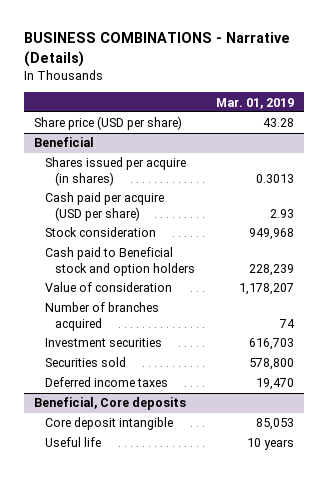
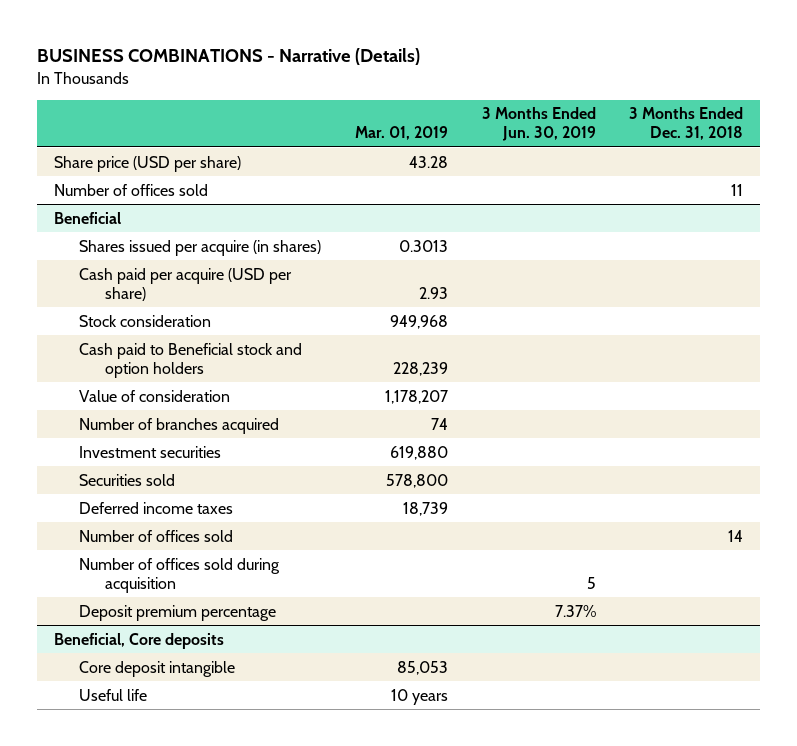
none -> [481,107,596,142] 3 Months Ended Jun. 30, 2019
none -> [629,107,744,141] 3 Months Ended Dec. 31, 2018
none -> [53,183,208,196] Number of offices sold
[248,338,294,351] 616,703 -> [390,445,449,460] 619,880
[255,378,294,391] 19,470 -> [403,501,449,516] 18,739
none -> [79,529,234,542] Number of offices sold
none -> [79,557,281,593] Number of offices sold during acquisition
none -> [79,604,277,621] Deposit premium percentage

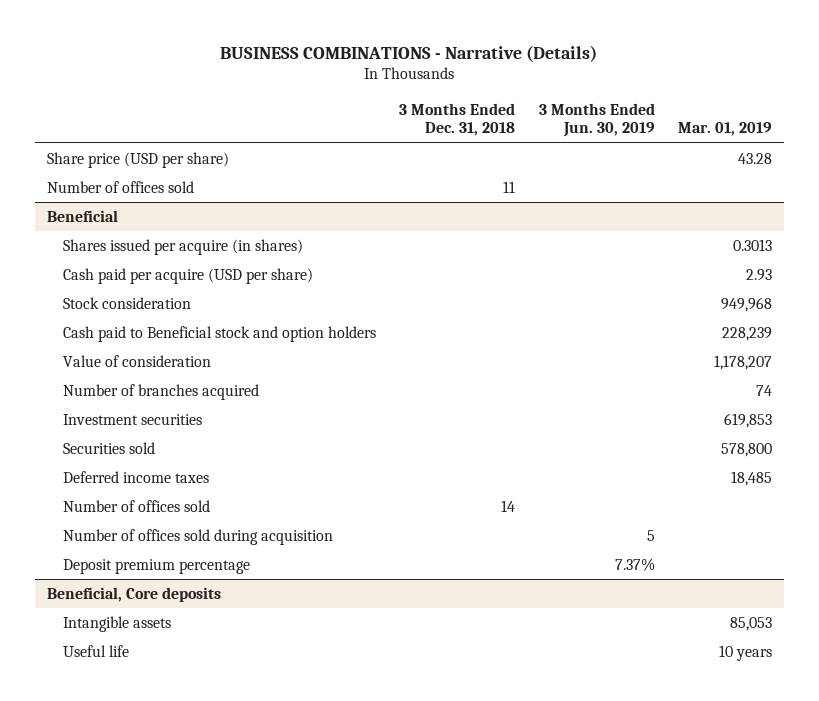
[390,445,449,460] 619,880 -> [724,412,773,428] 619,853
[403,501,449,516] 18,739 -> [731,470,773,486] 18,485
[79,660,236,677] Core deposit intangible -> [62,615,171,632] Intangible assets

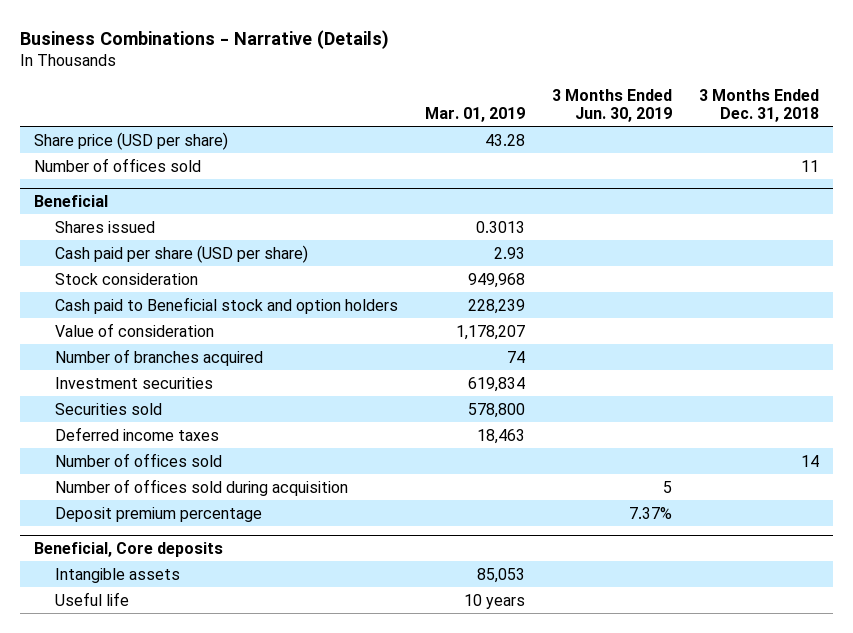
[220,44,598,62] BUSINESS COMBINATIONS - Narrative (Details) -> [20,30,390,50] Business Combinations - Narrative (Details)
[62,238,303,255] Shares issued per acquire (in shares) -> [54,220,155,233] Shares issued
[62,267,313,284] Cash paid per acquire (USD per share) -> [54,244,308,263] Cash paid per share (USD per share)
[724,412,773,428] 619,853 -> [467,376,525,392] 619,834
[731,470,773,486] 18,485 -> [476,428,525,444] 18,463

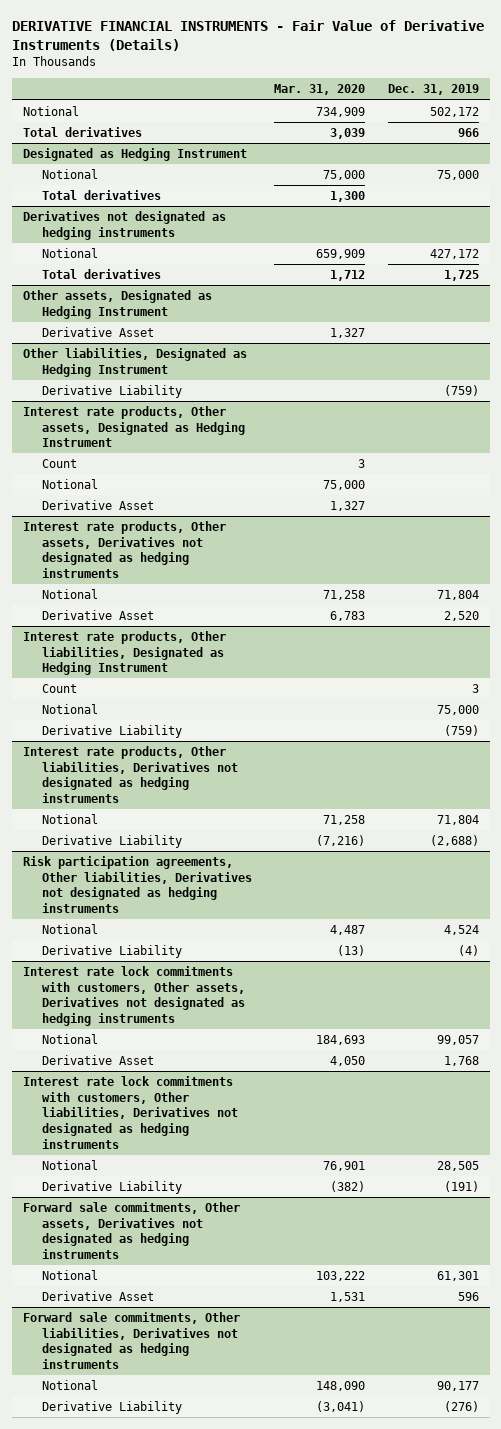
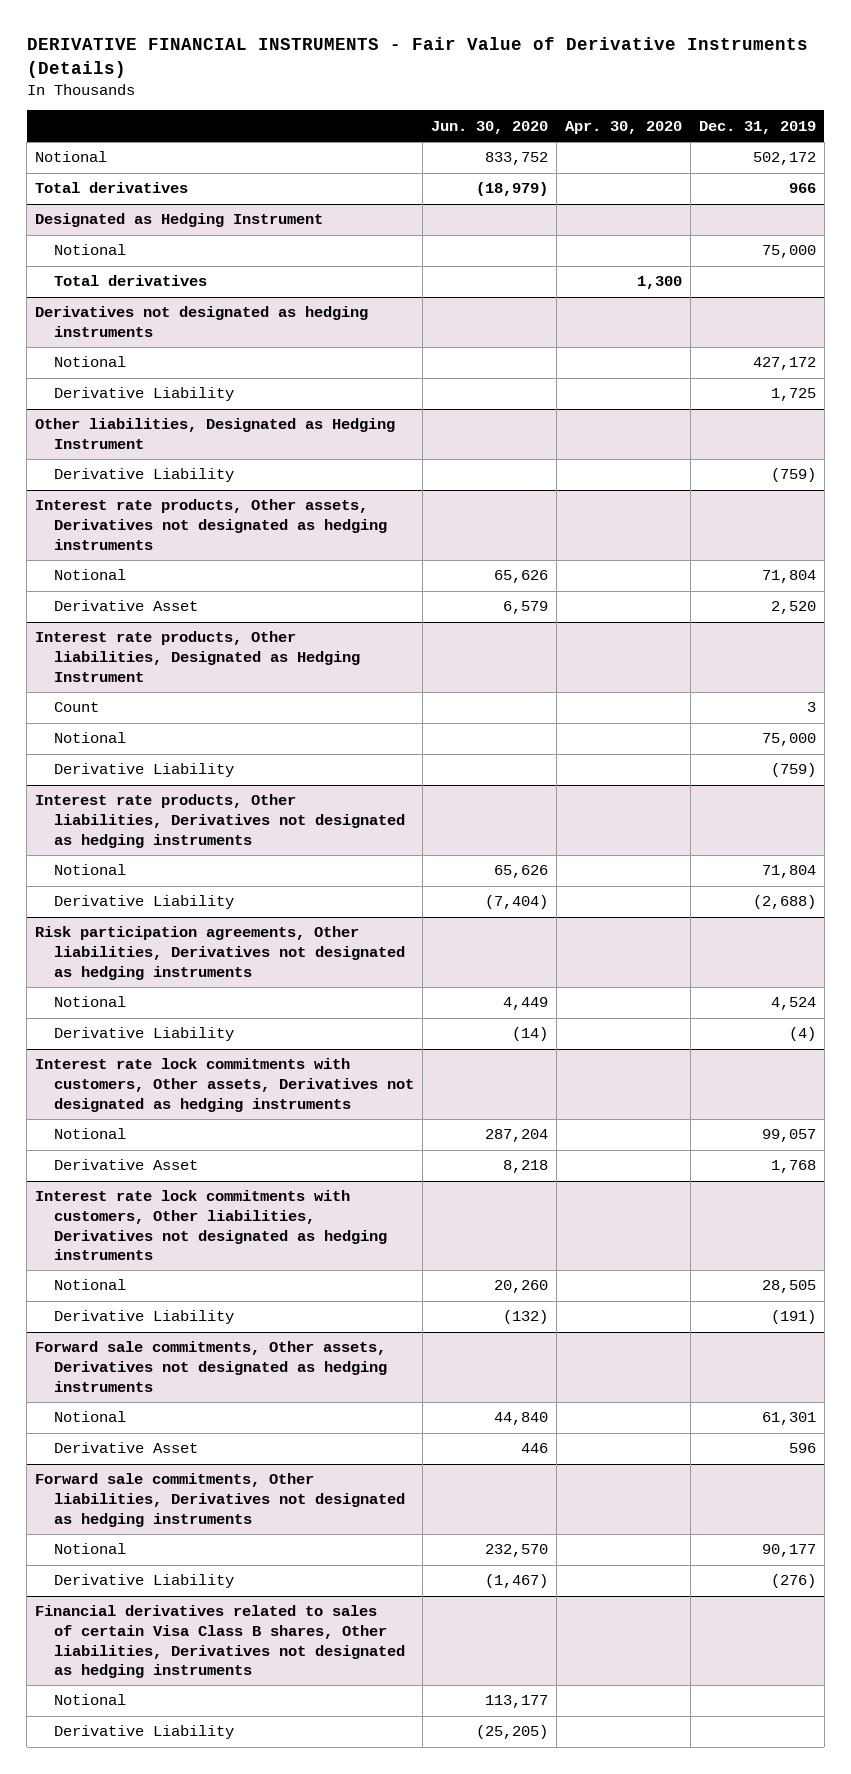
[274,84,366,96] Mar. 31, 2020 -> none
none -> [430,120,548,134] Jun. 30, 2020
none -> [564,120,682,134] Apr. 30, 2020
[22,290,212,319] Other assets, Designated as Hedging Instrument -> none
[41,327,154,338] Derivative Asset -> none
[41,269,161,280] Total derivatives -> [54,387,235,402] Derivative Liability
[22,406,245,448] Interest rate products, Other assets, Designated as Hedging Instrument -> none
[41,459,77,469] Count -> none
[41,479,98,490] Notional -> none
[41,500,154,511] Derivative Asset -> none
none -> [34,1605,406,1679] Financial derivatives related to sales of certain Visa Class B shares, Other liabilities, Derivatives not designated as hedging instruments
none -> [54,1694,127,1706] Notional
none -> [54,1725,235,1740] Derivative Liability

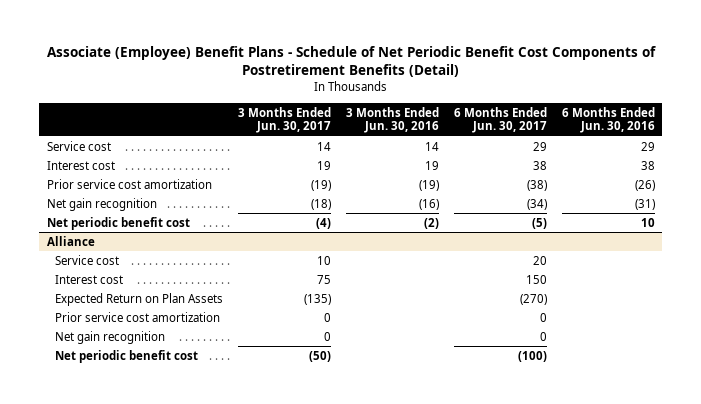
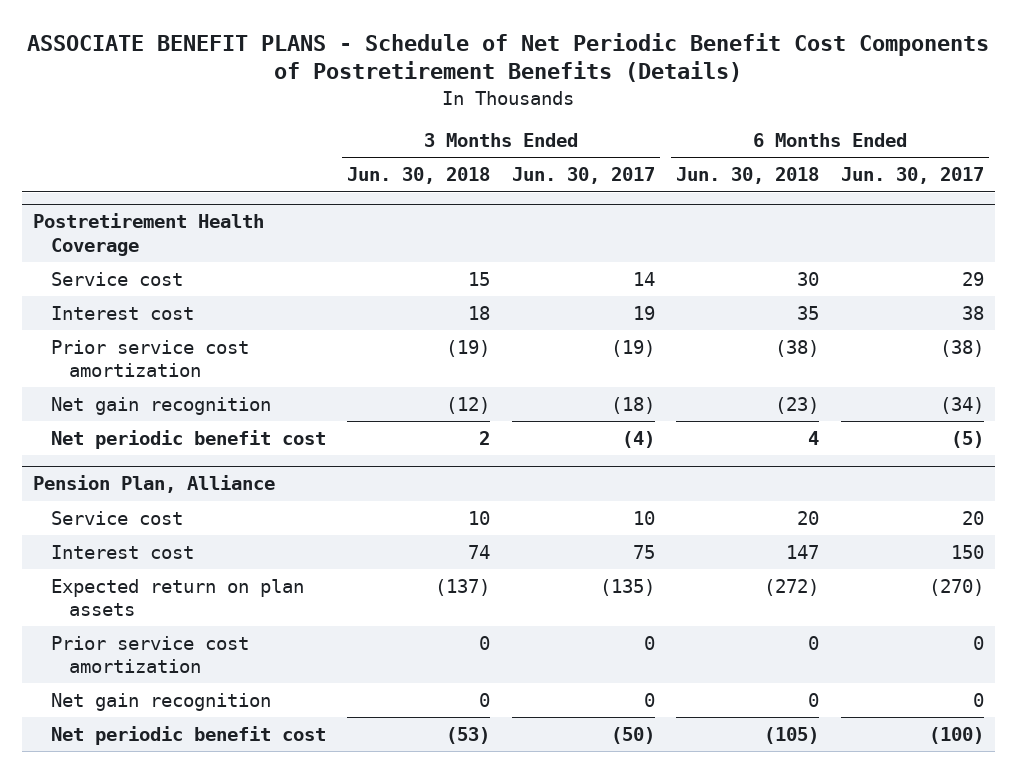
[46,46,656,78] Associate (Employee) Benefit Plans - Schedule of Net Periodic Benefit Cost Components of Postretirement Benefits (Detail) -> [27,32,990,83] ASSOCIATE BENEFIT PLANS - Schedule of Net Periodic Benefit Cost Components of Postretirement Benefits (Details)
[345,106,439,134] 3 Months Ended Jun. 30, 2016 -> none
[561,106,655,134] 6 Months Ended Jun. 30, 2016 -> none
none -> [347,167,491,185] Jun. 30, 2018
none -> [676,167,820,185] Jun. 30, 2018
none -> [32,213,264,256] Postretirement Health Coverage
[46,235,95,246] Alliance -> none
none -> [32,475,275,494] Pension Plan, Alliance
[55,292,224,306] Expected Return on Plan Assets -> [50,578,304,616] Expected return on plan assets

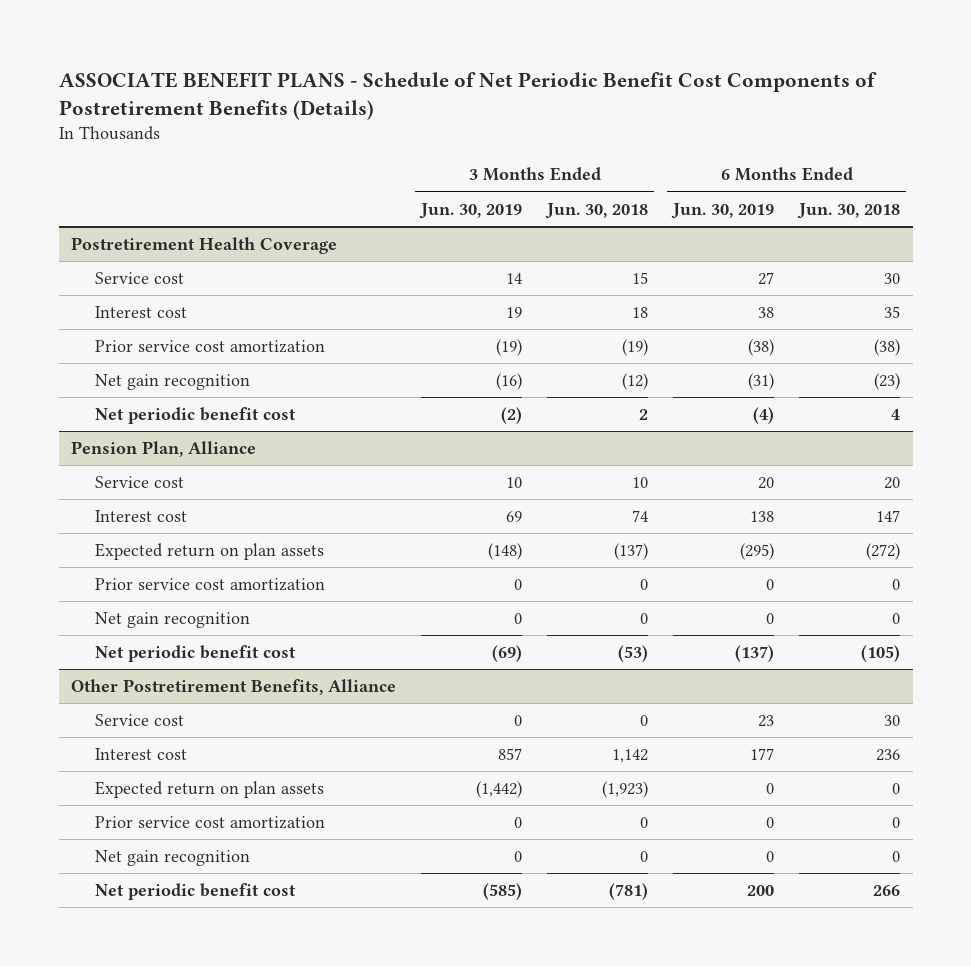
[511,167,655,185] Jun. 30, 2017 -> none
[840,167,984,185] Jun. 30, 2017 -> none
none -> [419,202,523,219] Jun. 30, 2019
none -> [671,202,775,219] Jun. 30, 2019
none -> [71,679,397,696] Other Postretirement Benefits, Alliance
none -> [94,714,184,727] Service cost
none -> [94,748,187,761] Interest cost
none -> [94,781,324,799] Expected return on plan assets
none -> [94,816,325,830] Prior service cost amortization
none -> [94,850,250,867] Net gain recognition
none -> [94,883,296,901] Net periodic benefit cost

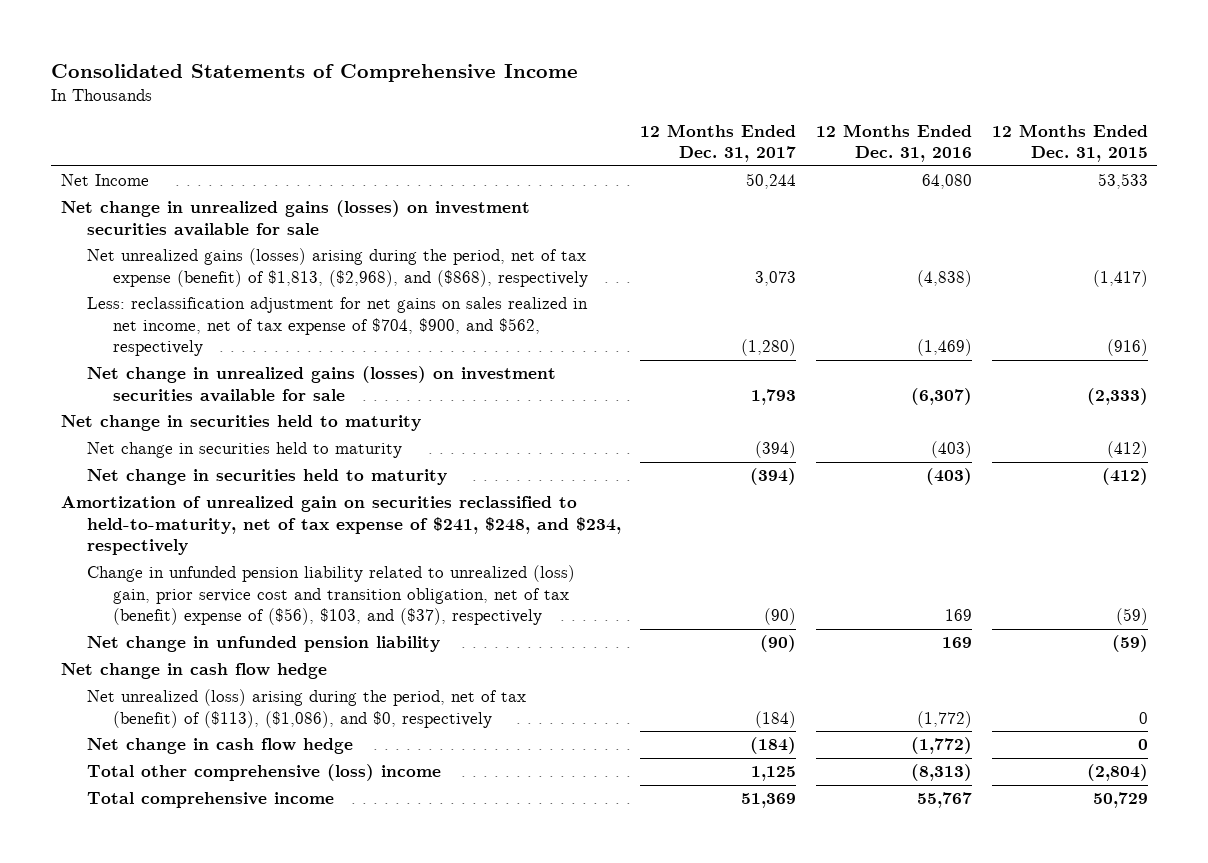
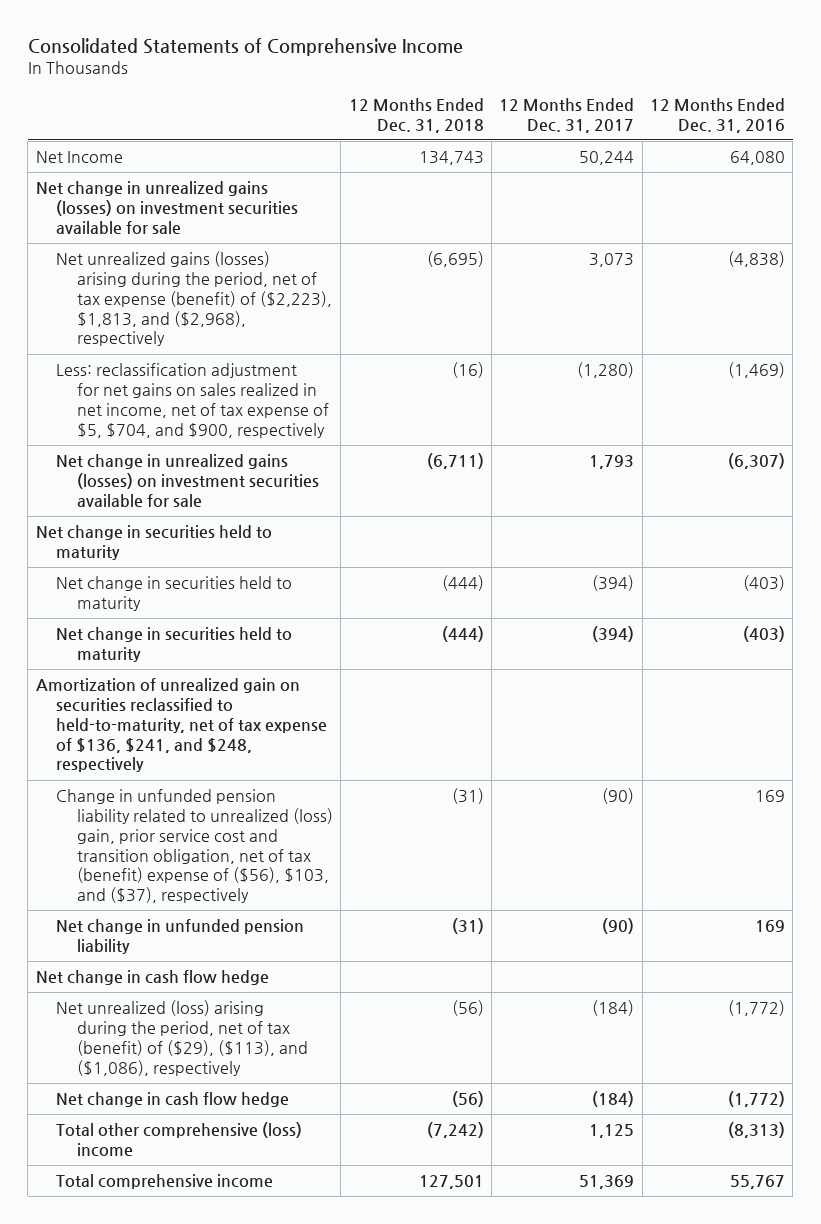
[991,123,1148,163] 12 Months Ended Dec. 31, 2015 -> none
none -> [348,97,484,133] 12 Months Ended Dec. 31, 2018
[86,248,588,287] Net unrealized gains (losses) arising during the period, net of tax expense (benefit) of $1,813, ($2,968), and ($868), respectively -> [56,251,332,347] Net unrealized gains (losses) arising during the period, net of tax expense (benefit) of ($2,223), $1,813, and ($2,968), respectively
[86,297,588,357] Less: reclassification adjustment for net gains on sales realized in net income, net of tax expense of $704, $900, and $562, respectively -> [56,363,329,438] Less: reclassification adjustment for net gains on sales realized in net income, net of tax expense of $5, $704, and $900, respectively
[60,496,621,556] Amortization of unrealized gain on securities reclassified to held-to-maturity, net of tax expense of $241, $248, and $234, respectively -> [35,678,328,773] Amortization of unrealized gain on securities reclassified to held-to-maturity, net of tax expense of $136, $241, and $248, respectively
[86,689,526,728] Net unrealized (loss) arising during the period, net of tax (benefit) of ($113), ($1,086), and $0, respectively -> [56,1000,308,1076] Net unrealized (loss) arising during the period, net of tax (benefit) of ($29), ($113), and ($1,086), respectively

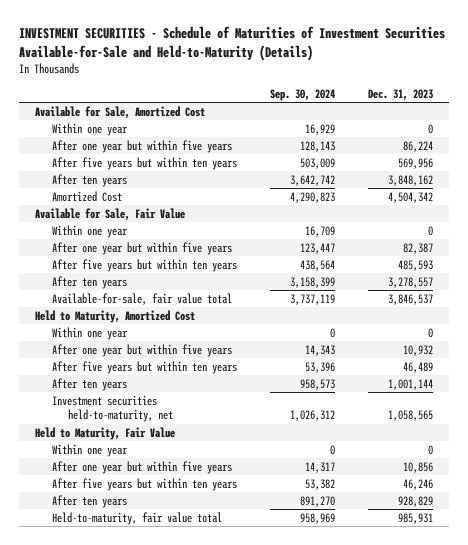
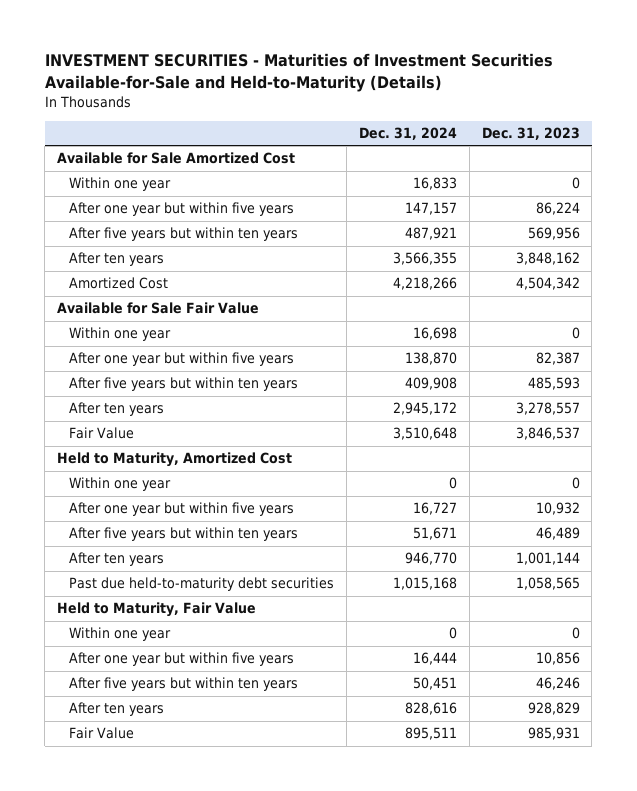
[19,25,446,61] INVESTMENT SECURITIES - Schedule of Maturities of Investment Securities Available-for-Sale and Held-to-Maturity (Details) -> [44,53,553,93] INVESTMENT SECURITIES - Maturities of Investment Securities Available-for-Sale and Held-to-Maturity (Details)
[269,88,335,101] Sep. 30, 2024 -> none
none -> [358,127,457,141] Dec. 31, 2024
[35,105,206,119] Available for Sale, Amortized Cost -> [57,152,296,165] Available for Sale Amortized Cost
[35,207,186,221] Available for Sale, Fair Value -> [57,302,260,315] Available for Sale Fair Value
[51,292,232,305] Available-for-sale, fair value total -> [69,427,135,440] Fair Value
[51,394,174,423] Investment securities held-to-maturity, net -> [69,577,335,592] Past due held-to-maturity debt securities
[51,511,222,525] Held-to-maturity, fair value total -> [69,727,135,740] Fair Value

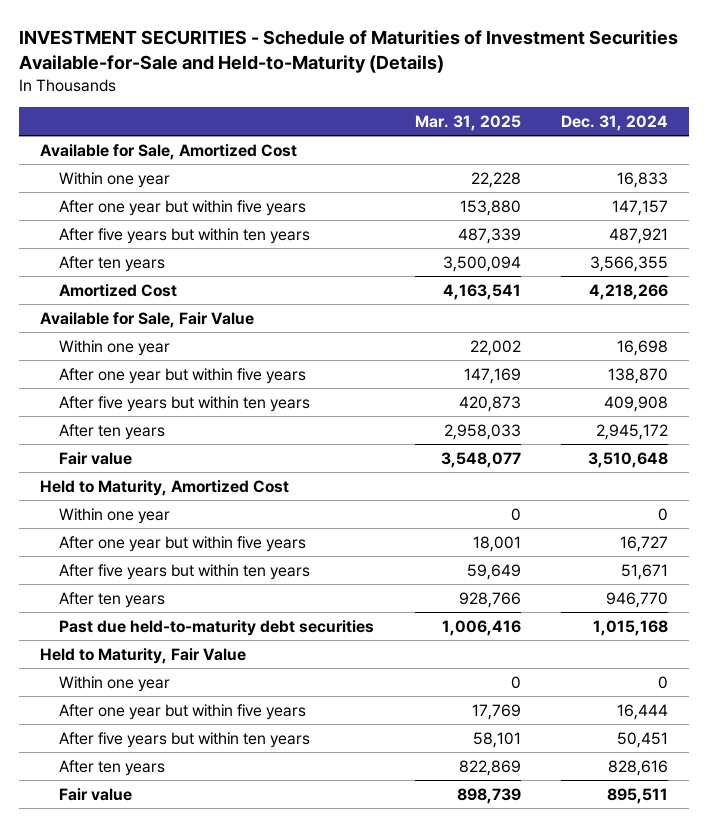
[44,53,553,93] INVESTMENT SECURITIES - Maturities of Investment Securities Available-for-Sale and Held-to-Maturity (Details) -> [19,30,679,74] INVESTMENT SECURITIES - Schedule of Maturities of Investment Securities Available-for-Sale and Held-to-Maturity (Details)
[481,127,580,141] Dec. 31, 2023 -> none
none -> [414,114,521,131] Mar. 31, 2025
[57,152,296,165] Available for Sale Amortized Cost -> [39,143,297,160] Available for Sale, Amortized Cost
[57,302,260,315] Available for Sale Fair Value -> [39,311,254,328] Available for Sale, Fair Value
[69,427,135,440] Fair Value -> [59,451,133,465] Fair value
[69,727,135,740] Fair Value -> [59,787,133,801] Fair value

